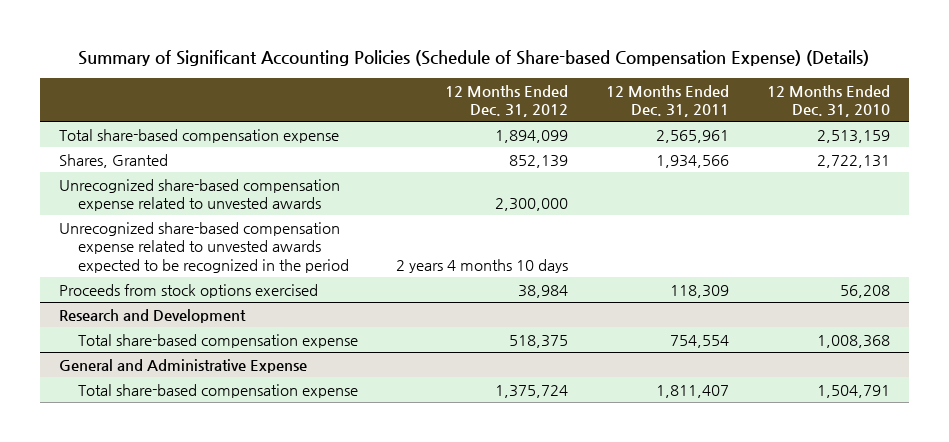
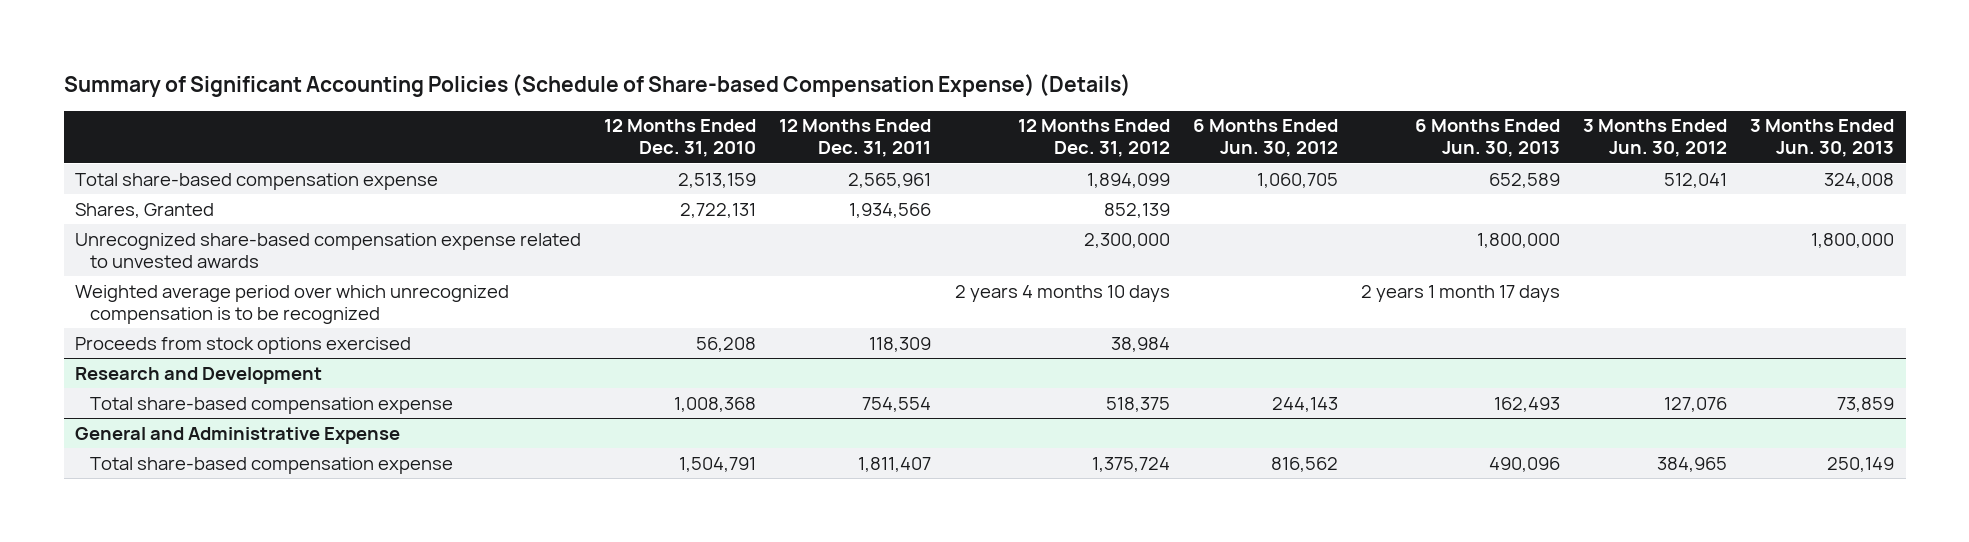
none -> [1192,119,1338,158] 6 Months Ended Jun. 30, 2012
none -> [1414,119,1560,158] 6 Months Ended Jun. 30, 2013
none -> [1582,119,1727,158] 3 Months Ended Jun. 30, 2012
none -> [1750,119,1895,158] 3 Months Ended Jun. 30, 2013
[58,221,350,273] Unrecognized share-based compensation expense related to unvested awards expected to be recognized in the period -> [75,284,510,324] Weighted average period over which unrecognized compensation is to be recognized

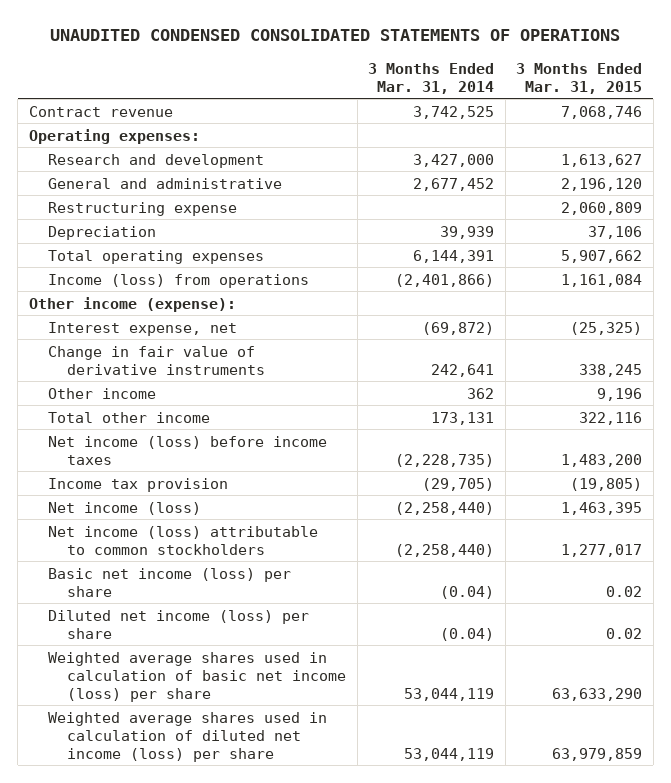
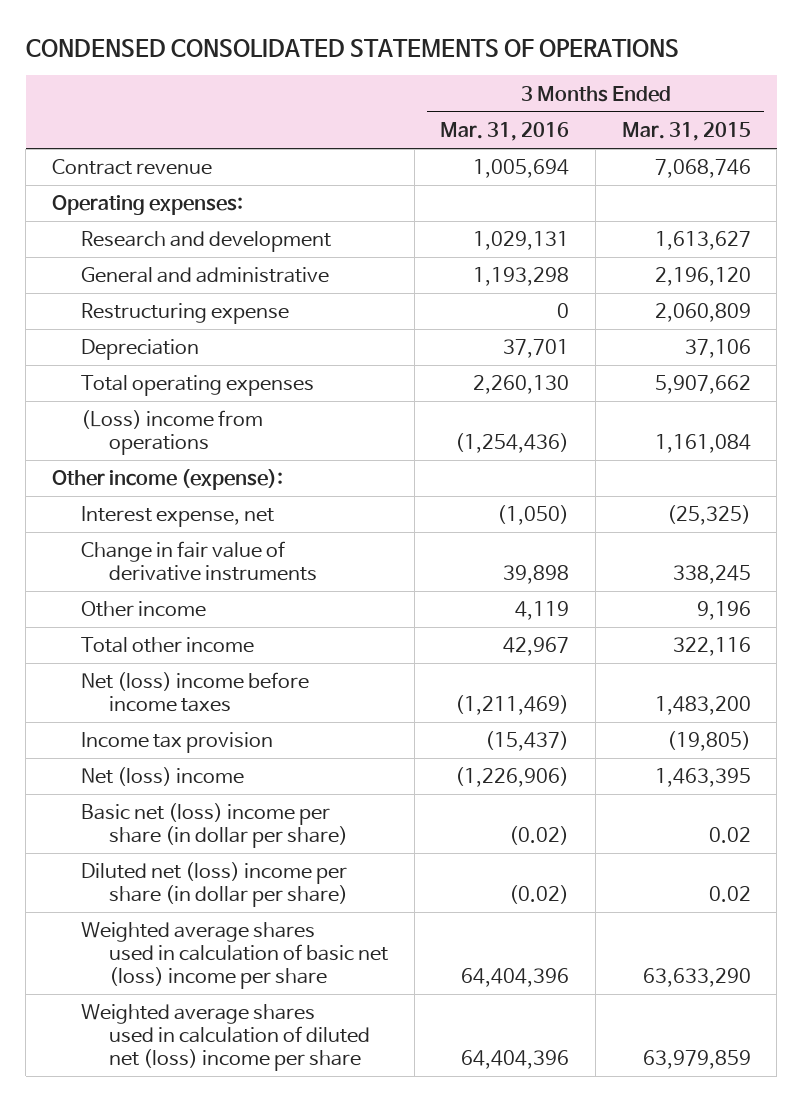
[50,29,621,42] UNAUDITED CONDENSED CONSOLIDATED STATEMENTS OF OPERATIONS -> [25,39,679,58] CONDENSED CONSOLIDATED STATEMENTS OF OPERATIONS
[368,62,495,94] 3 Months Ended Mar. 31, 2014 -> none
none -> [440,121,570,141] Mar. 31, 2016
[48,273,310,288] Income (loss) from operations -> [80,410,263,456] (Loss) income from operations
[48,435,328,465] Net income (loss) before income taxes -> [80,672,309,713] Net (loss) income before income taxes
[48,525,319,555] Net income (loss) attributable to common stockholders -> none
[48,501,202,515] Net income (loss) -> [80,767,244,787] Net (loss) income
[48,567,292,597] Basic net income (loss) per share -> [80,803,349,849] Basic net (loss) income per share (in dollar per share)
[48,609,310,639] Diluted net income (loss) per share -> [80,862,349,908] Diluted net (loss) income per share (in dollar per share)
[48,651,347,702] Weighted average shares used in calculation of basic net income (loss) per share -> [80,922,389,990] Weighted average shares used in calculation of basic net (loss) income per share
[48,711,328,762] Weighted average shares used in calculation of diluted net income (loss) per share -> [80,1004,371,1072] Weighted average shares used in calculation of diluted net (loss) income per share

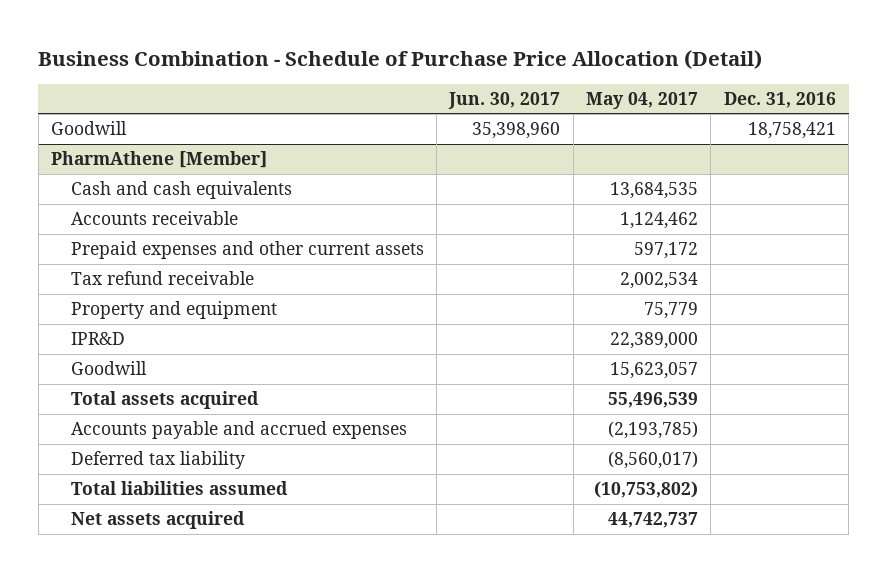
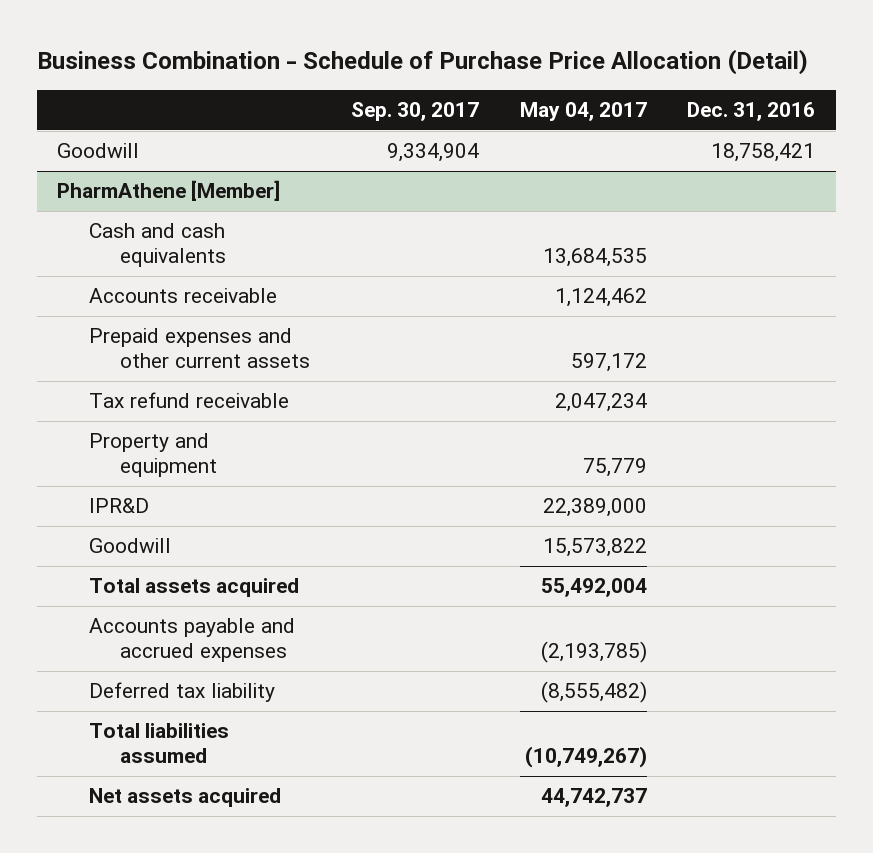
[448,91,561,109] Jun. 30, 2017 -> none
none -> [350,102,479,122] Sep. 30, 2017
[619,272,698,290] 2,002,534 -> [554,393,647,413] 2,047,234
[609,362,698,380] 15,623,057 -> [542,538,647,558] 15,573,822
[607,392,698,409] 55,496,539 -> [540,578,647,598] 55,492,004
[607,451,698,470] (8,560,017) -> [540,681,647,704] (8,555,482)
[593,481,698,499] (10,753,802) -> [524,746,647,769] (10,749,267)

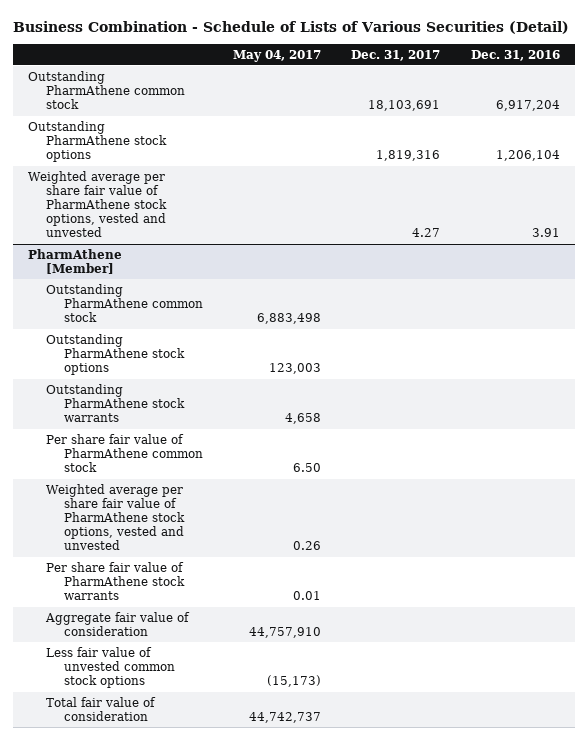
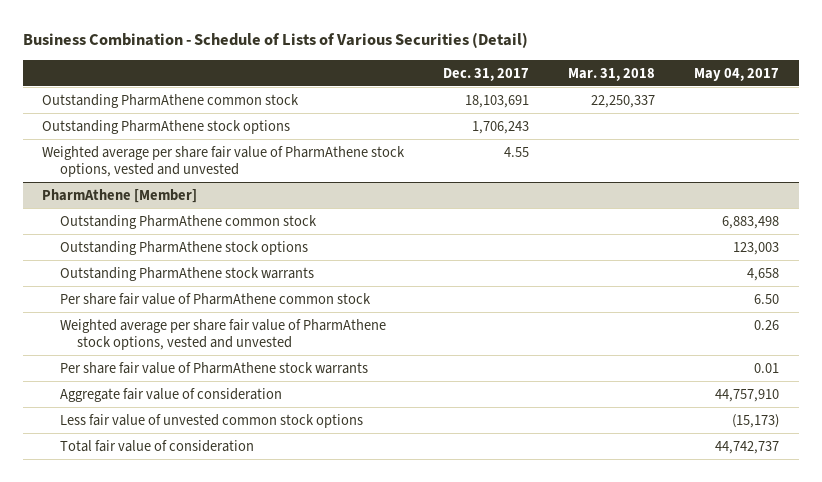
[470,49,560,61] Dec. 31, 2016 -> none
none -> [568,67,656,81] Mar. 31, 2018
[376,150,441,162] 1,819,316 -> [472,120,530,134] 1,706,243
[412,228,441,238] 4.27 -> [504,146,530,157] 4.55

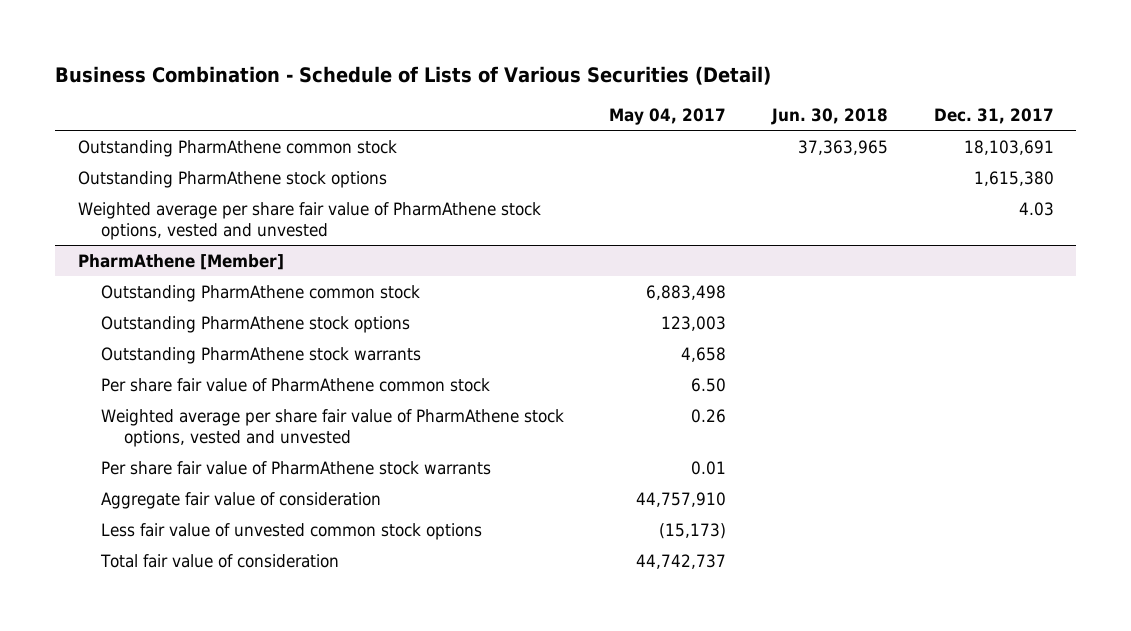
[568,67,656,81] Mar. 31, 2018 -> none
none -> [770,107,888,125] Jun. 30, 2018
[472,120,530,134] 1,706,243 -> [973,170,1054,186] 1,615,380
[504,146,530,157] 4.55 -> [1018,201,1054,216] 4.03

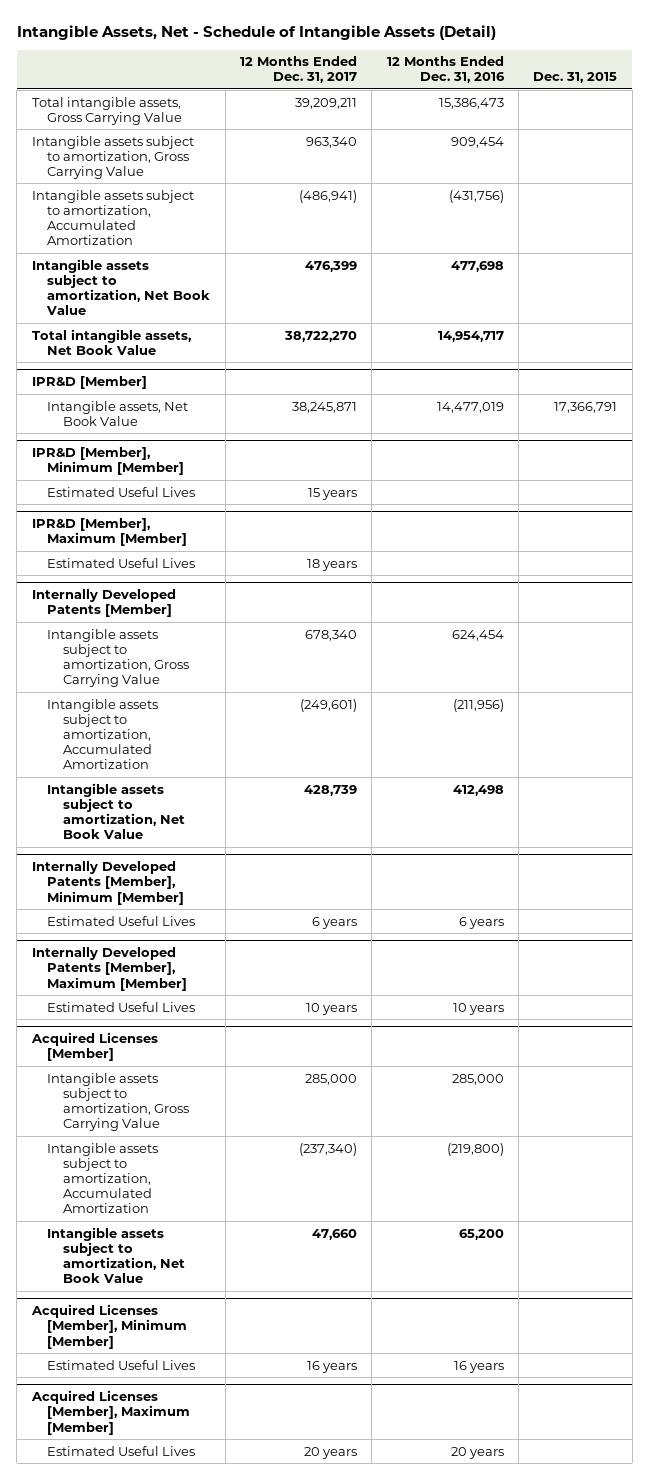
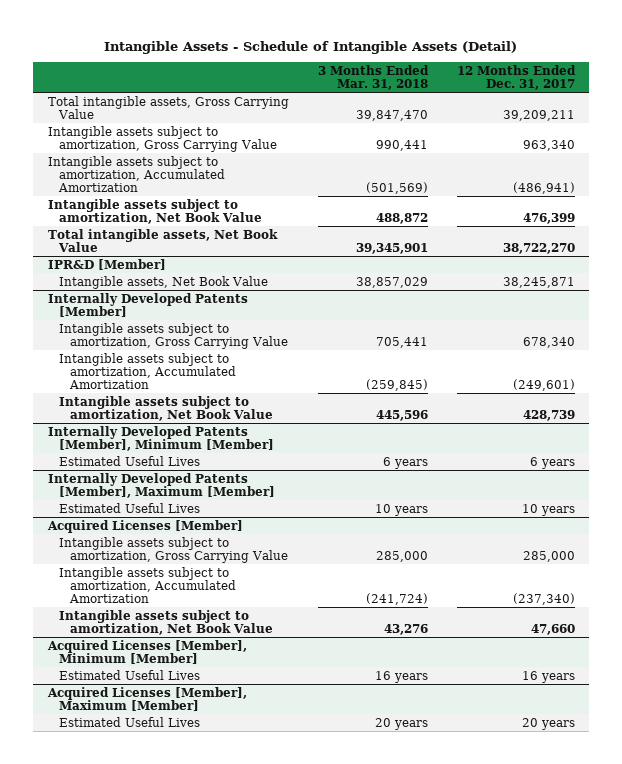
[16,24,496,40] Intangible Assets, Net - Schedule of Intangible Assets (Detail) -> [104,40,518,54] Intangible Assets - Schedule of Intangible Assets (Detail)
[386,56,505,84] 12 Months Ended Dec. 31, 2016 -> none
[533,72,618,84] Dec. 31, 2015 -> none
none -> [317,64,429,90] 3 Months Ended Mar. 31, 2018
[31,447,185,476] IPR&D [Member], Minimum [Member] -> none
[47,486,196,497] Estimated Useful Lives -> none
[31,518,188,547] IPR&D [Member], Maximum [Member] -> none
[47,557,196,568] Estimated Useful Lives -> none

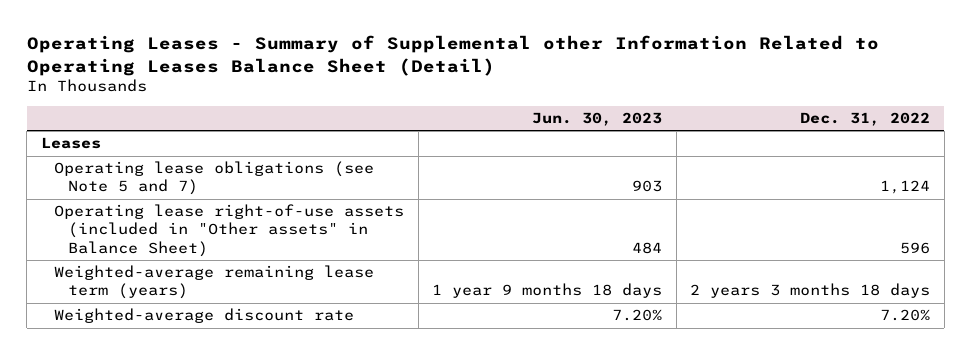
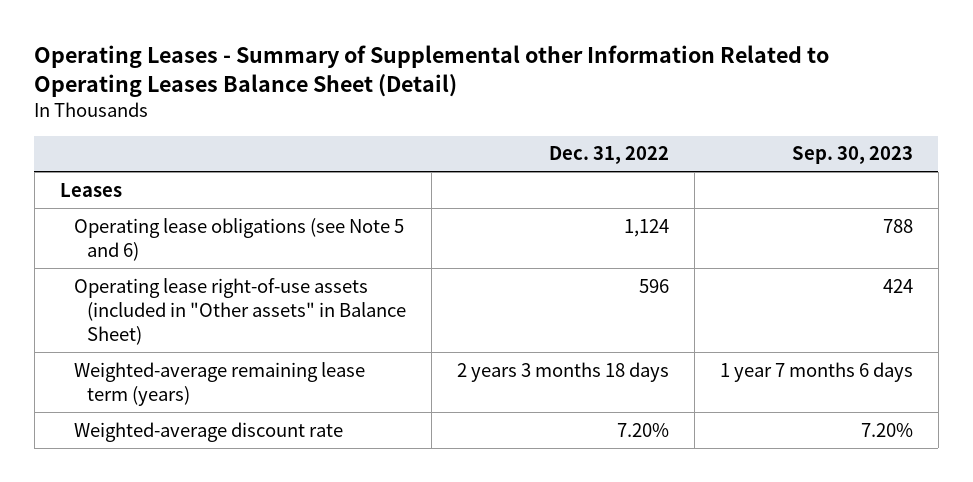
[532,112,663,127] Jun. 30, 2023 -> none
none -> [791,146,913,165] Sep. 30, 2023
[54,161,375,196] Operating lease obligations (see Note 5 and 7) -> [73,217,404,261] Operating lease obligations (see Note 5 and 6)

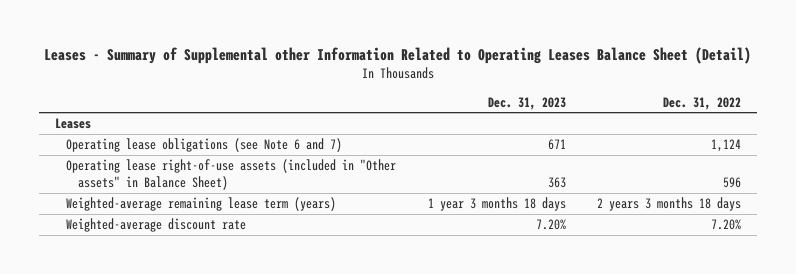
[34,45,830,98] Operating Leases - Summary of Supplemental other Information Related to Operating Leases Balance Sheet (Detail) -> [44,46,752,64] Leases - Summary of Supplemental other Information Related to Operating Leases Balance Sheet (Detail)
[791,146,913,165] Sep. 30, 2023 -> none
none -> [487,96,566,110] Dec. 31, 2023
[73,217,404,261] Operating lease obligations (see Note 5 and 6) -> [66,138,343,153] Operating lease obligations (see Note 6 and 7)

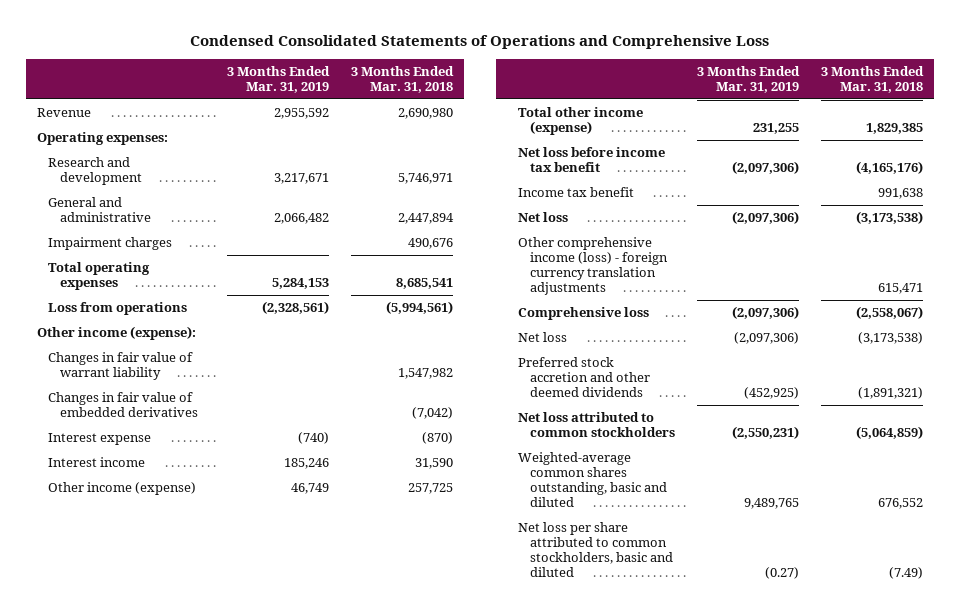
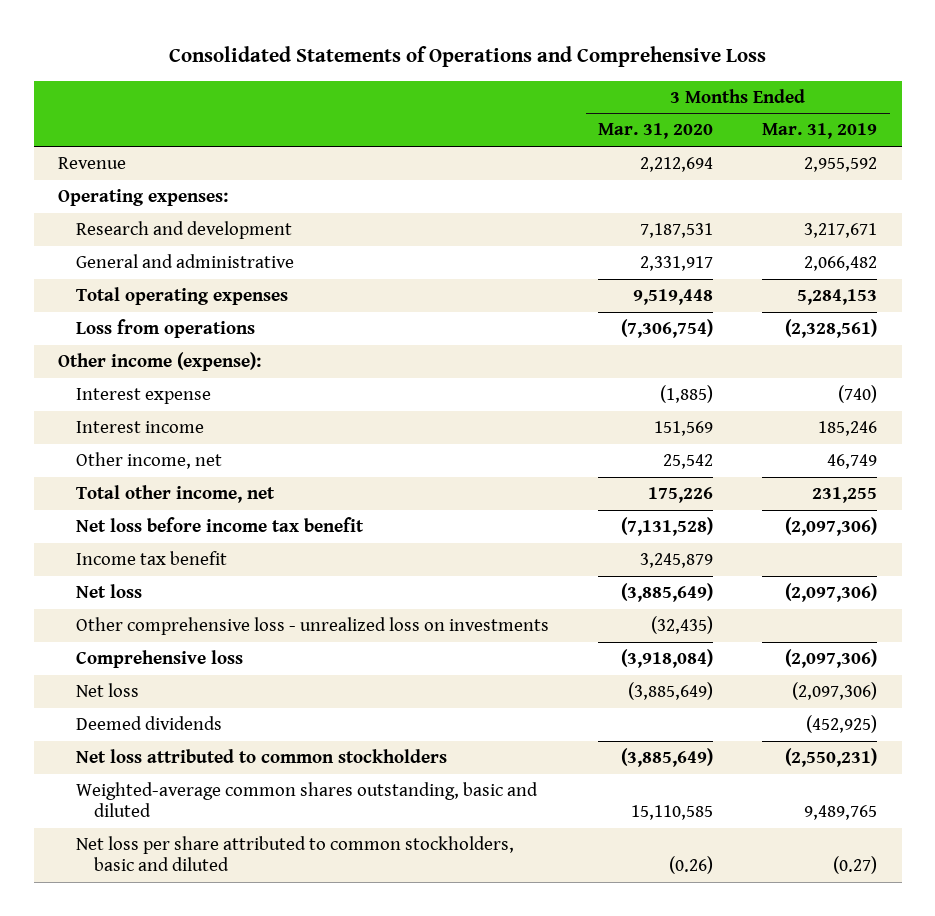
[189,35,769,50] Condensed Consolidated Statements of Operations and Comprehensive Loss -> [168,46,766,68] Consolidated Statements of Operations and Comprehensive Loss
[350,65,454,94] 3 Months Ended Mar. 31, 2018 -> none
none -> [598,123,714,140] Mar. 31, 2020
[48,236,173,250] Impairment charges -> none
[48,351,194,380] Changes in fair value of warrant liability -> none
[48,391,198,417] Changes in fair value of embedded derivatives -> none
[48,481,197,495] Other income (expense) -> [76,452,223,470] Other income, net
[518,106,644,135] Total other income (expense) -> [76,485,276,504] Total other income, net
[518,236,668,296] Other comprehensive income (loss) - foreign currency translation adjustments -> none
none -> [76,617,550,636] Other comprehensive loss - unrealized loss on investments
[518,356,650,398] Preferred stock accretion and other deemed dividends -> [76,716,223,731] Deemed dividends

